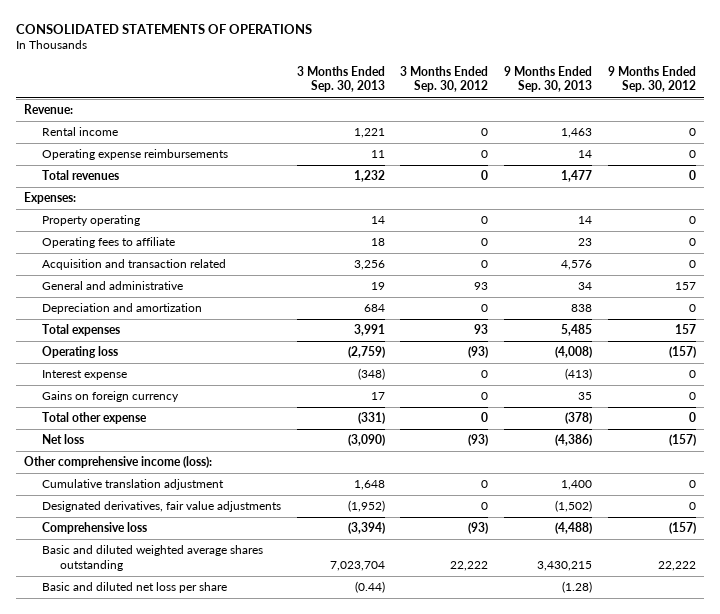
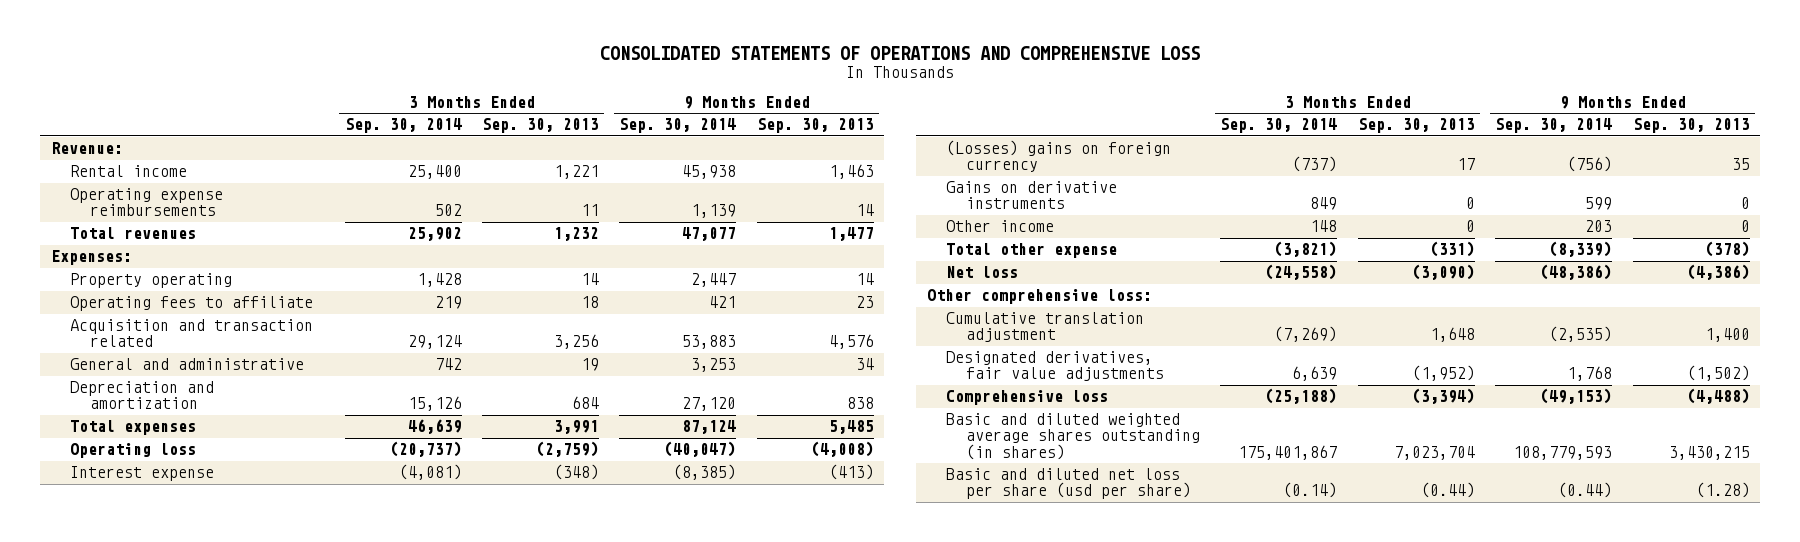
[15,23,312,34] CONSOLIDATED STATEMENTS OF OPERATIONS -> [600,46,1201,61] CONSOLIDATED STATEMENTS OF OPERATIONS AND COMPREHENSIVE LOSS
[400,66,489,93] 3 Months Ended Sep. 30, 2012 -> none
[607,66,696,93] 9 Months Ended Sep. 30, 2012 -> none
none -> [344,118,462,134] Sep. 30, 2014
none -> [619,118,737,134] Sep. 30, 2014
[41,391,179,403] Gains on foreign currency -> [946,140,1172,173] (Losses) gains on foreign currency
none -> [946,181,1118,210] Gains on derivative instruments
none -> [946,220,1055,233] Other income
[23,456,212,469] Other comprehensive income (loss): -> [926,289,1152,305] Other comprehensive loss:
[41,545,263,571] Basic and diluted weighted average shares outstanding -> [946,413,1200,460] Basic and diluted weighted average shares outstanding (in shares)
[41,582,227,594] Basic and diluted net loss per share -> [946,468,1191,500] Basic and diluted net loss per share (usd per share)

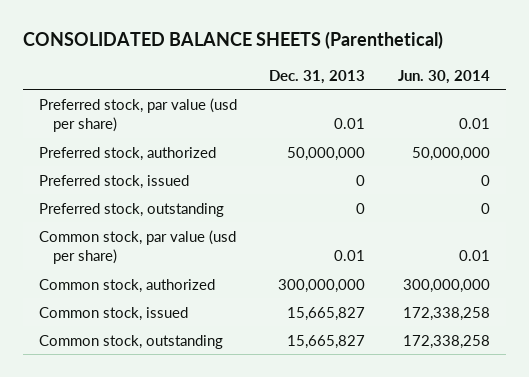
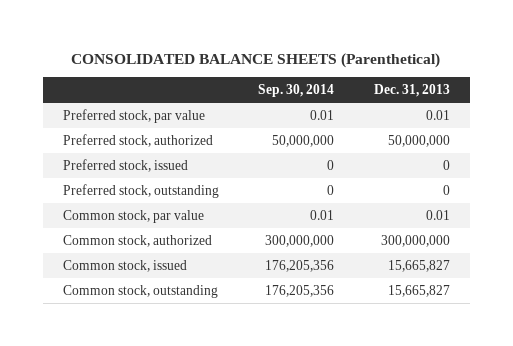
[397,69,490,84] Jun. 30, 2014 -> none
none -> [258,84,335,98] Sep. 30, 2014
[38,97,237,132] Preferred stock, par value (usd per share) -> [62,108,205,123] Preferred stock, par value
[38,229,236,264] Common stock, par value (usd per share) -> [62,209,204,223] Common stock, par value

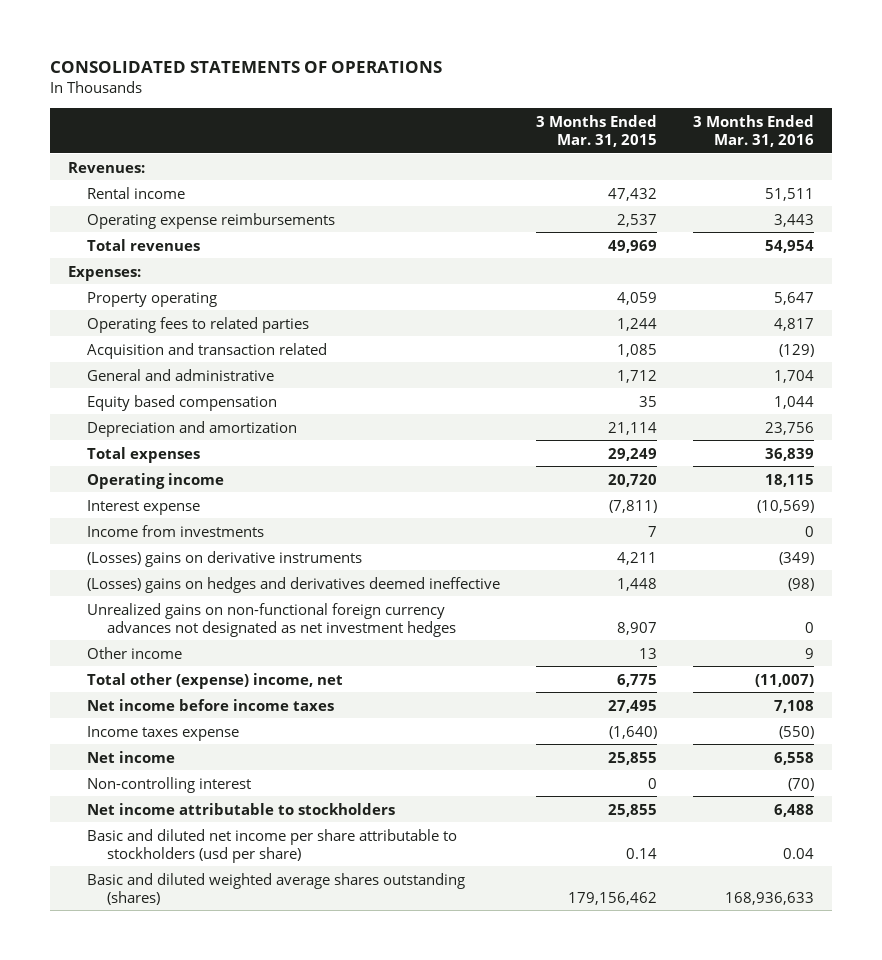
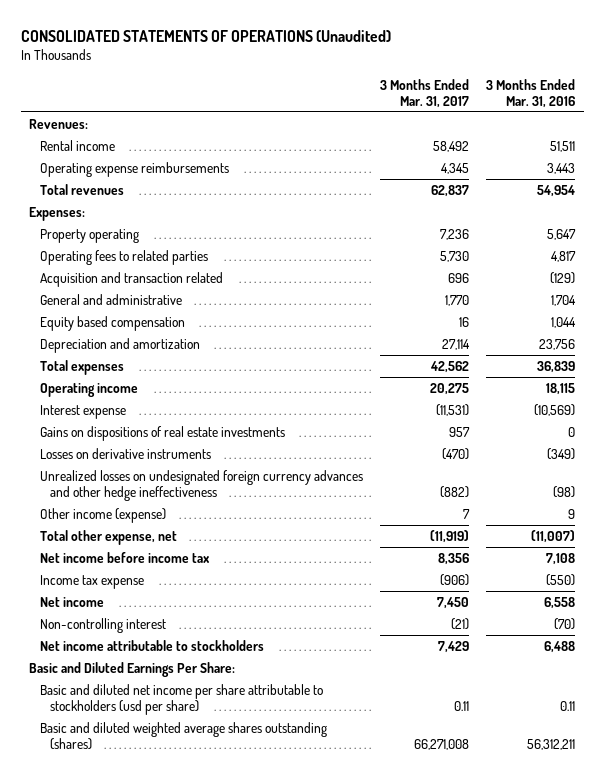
[49,60,442,73] CONSOLIDATED STATEMENTS OF OPERATIONS -> [20,29,391,42] CONSOLIDATED STATEMENTS OF OPERATIONS (Unaudited)
[536,114,658,147] 3 Months Ended Mar. 31, 2015 -> none
none -> [379,78,469,108] 3 Months Ended Mar. 31, 2017
[87,524,265,537] Income from investments -> none
[87,602,456,637] Unrealized gains on non-functional foreign currency advances not designated as net investment hedges -> none
none -> [39,425,285,441] Gains on dispositions of real estate investments
[87,550,363,567] (Losses) gains on derivative instruments -> [39,447,211,459] Losses on derivative instruments
[87,576,501,593] (Losses) gains on hedges and derivatives deemed ineffective -> [39,469,363,501] Unrealized losses on undesignated foreign currency advances and other hedge ineffectiveness
[87,646,183,659] Other income -> [39,507,166,523] Other income (expense)
[87,672,344,689] Total other (expense) income, net -> [39,529,177,545] Total other expense, net
[87,698,335,711] Net income before income taxes -> [39,551,210,563] Net income before income tax
[87,725,240,741] Income taxes expense -> [39,574,144,589] Income tax expense
none -> [29,661,236,677] Basic and Diluted Earnings Per Share:
[783,847,815,859] 0.04 -> [559,700,575,711] 0.11
[725,891,815,905] 168,936,633 -> [526,738,575,750] 56,312,211

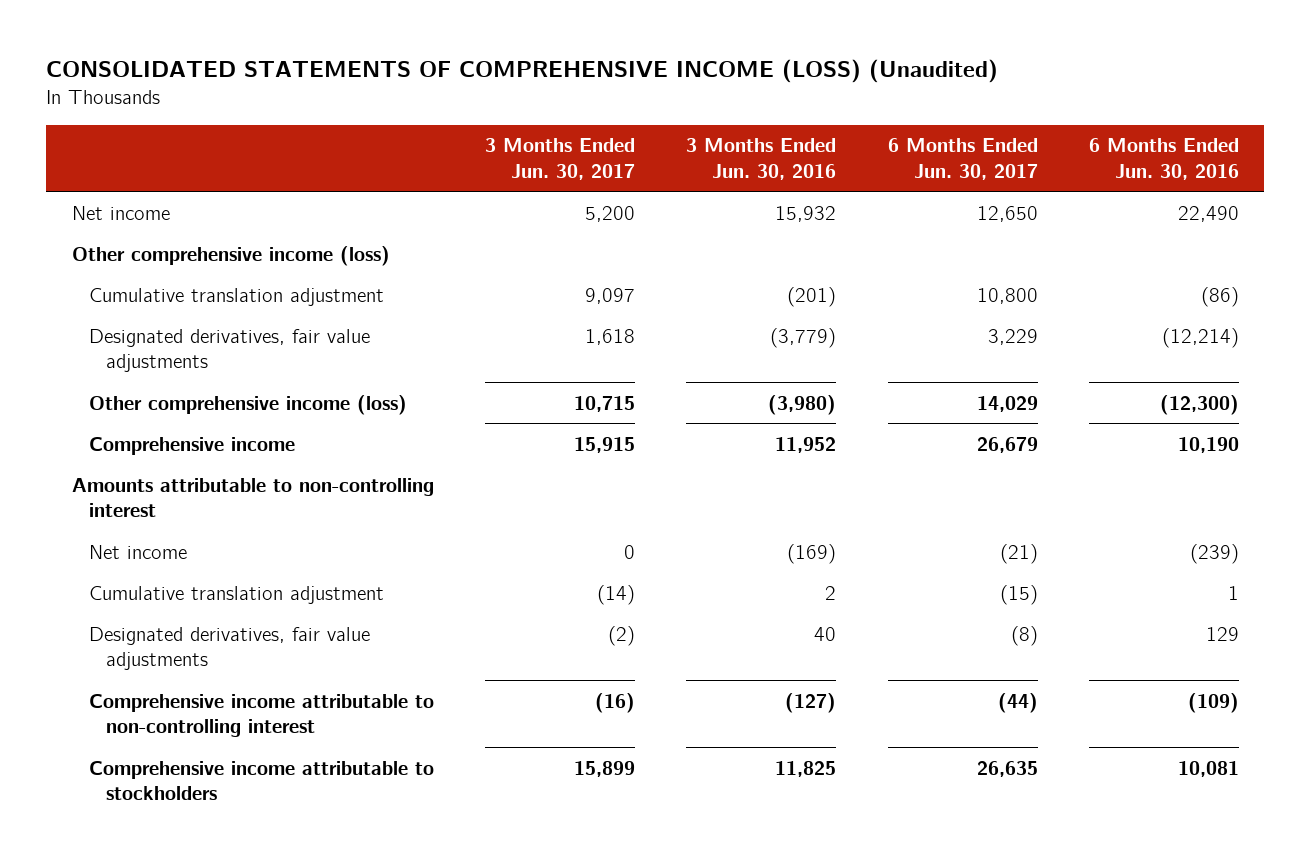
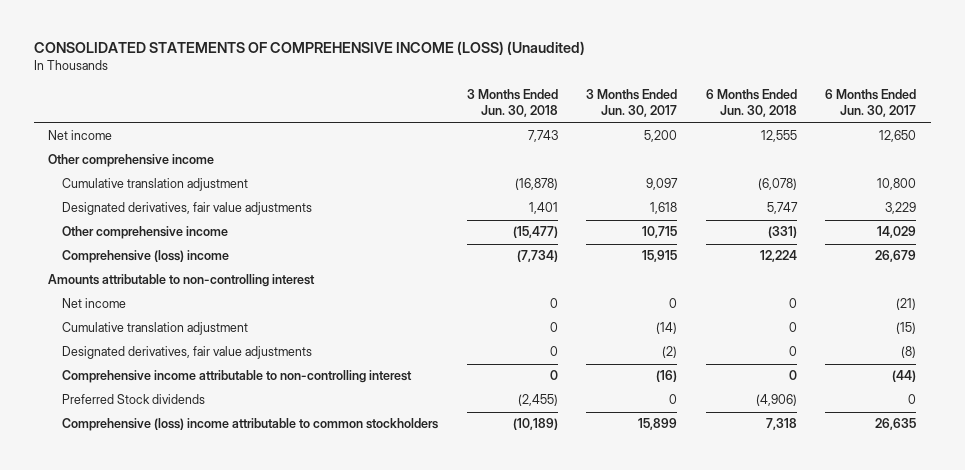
[686,138,837,180] 3 Months Ended Jun. 30, 2016 -> none
[1088,138,1239,180] 6 Months Ended Jun. 30, 2016 -> none
none -> [466,89,558,118] 3 Months Ended Jun. 30, 2018
none -> [705,89,797,118] 6 Months Ended Jun. 30, 2018
[71,245,390,266] Other comprehensive income (loss) -> [48,154,215,168] Other comprehensive income
[88,394,407,415] Other comprehensive income (loss) -> [62,226,229,240] Other comprehensive income
[88,436,295,455] Comprehensive income -> [62,250,230,264] Comprehensive (loss) income
none -> [62,394,206,405] Preferred Stock dividends
[88,760,434,801] Comprehensive income attributable to stockholders -> [62,418,439,432] Comprehensive (loss) income attributable to common stockholders

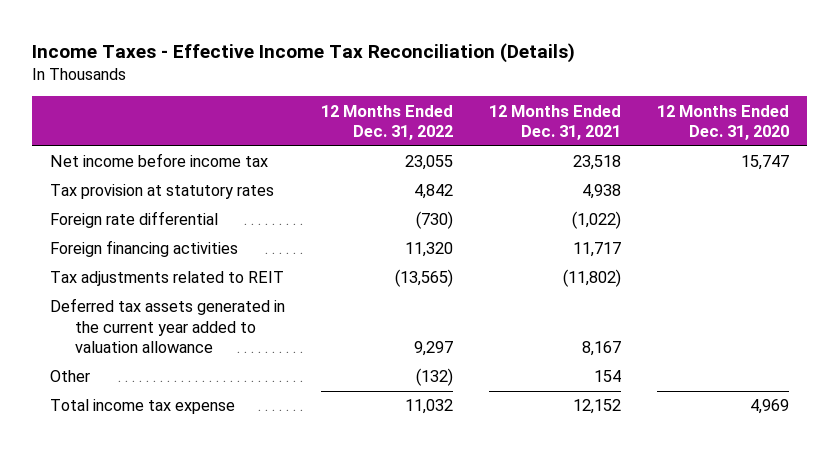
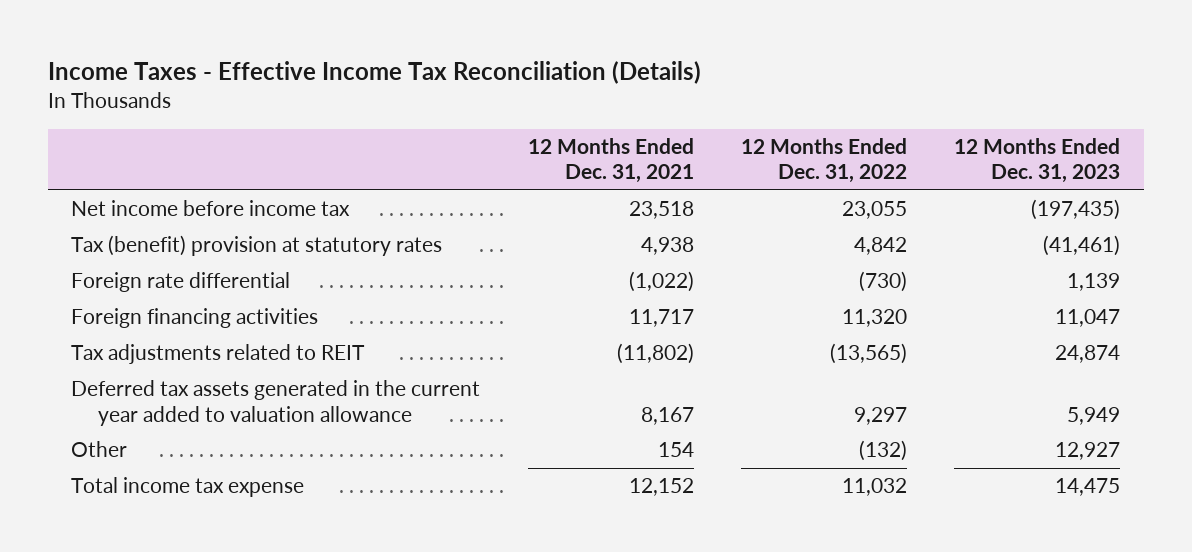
[657,104,790,141] 12 Months Ended Dec. 31, 2020 -> none
none -> [954,138,1121,184] 12 Months Ended Dec. 31, 2023
[50,184,275,200] Tax provision at statutory rates -> [71,235,443,257] Tax (benefit) provision at statutory rates

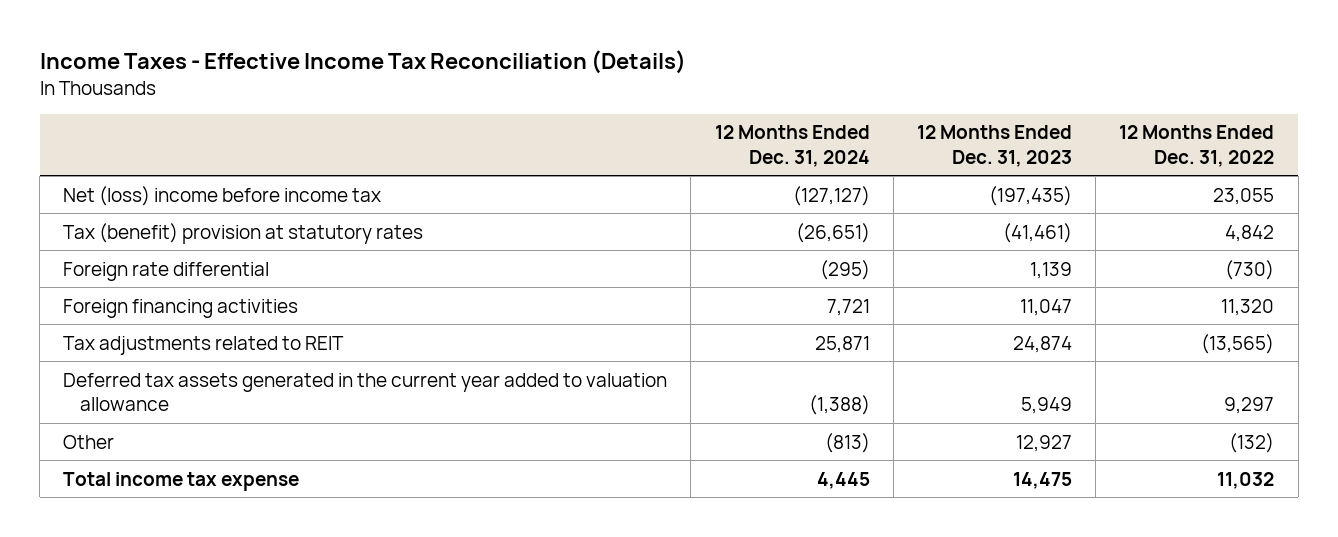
[527,138,694,184] 12 Months Ended Dec. 31, 2021 -> none
none -> [714,125,870,167] 12 Months Ended Dec. 31, 2024
[71,200,351,217] Net income before income tax -> [63,185,382,206] Net (loss) income before income tax

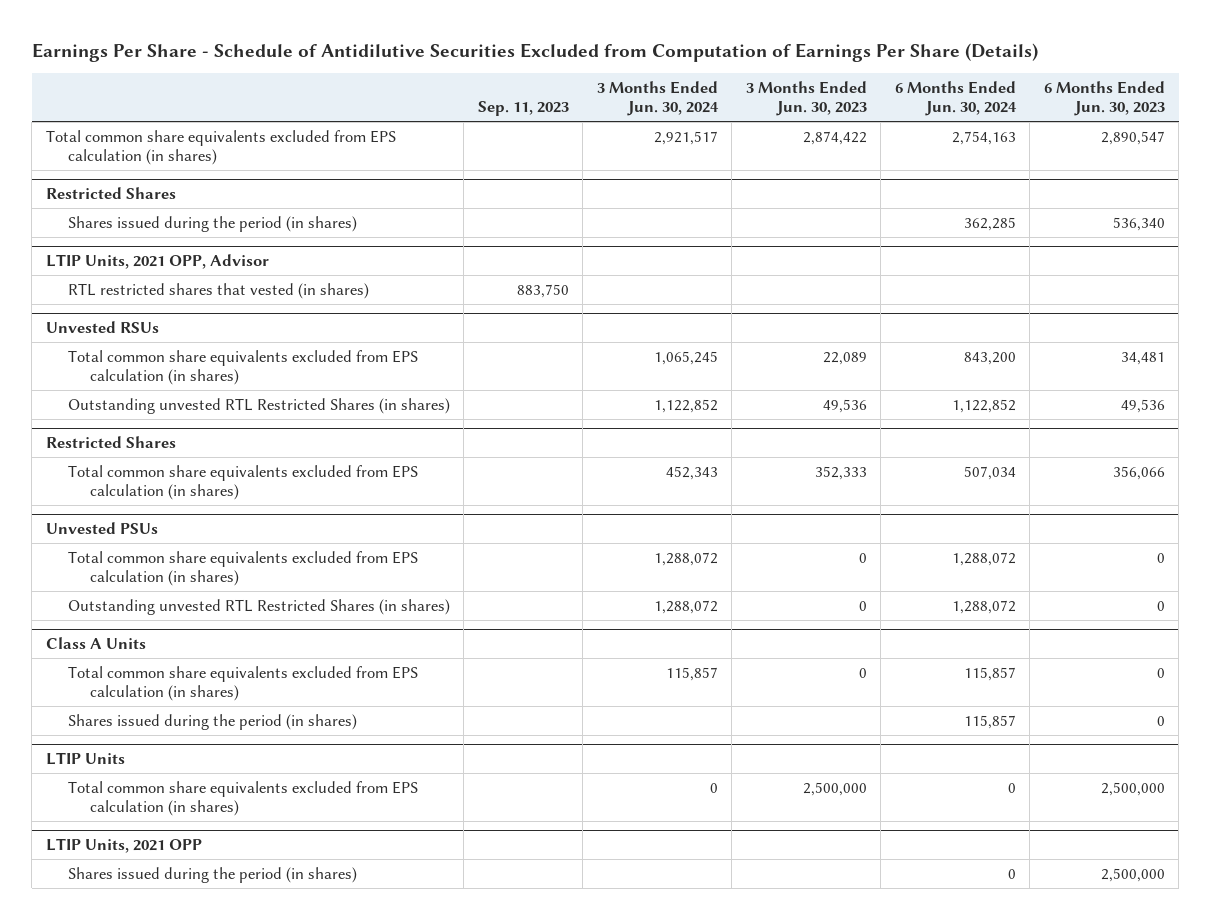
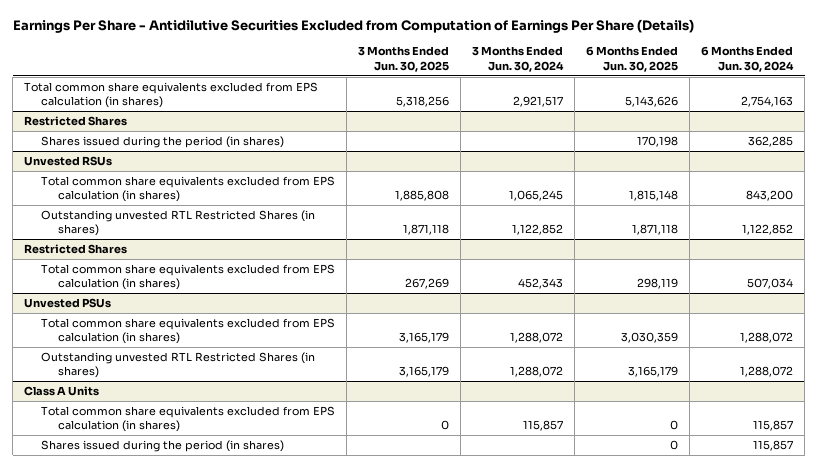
[31,43,1038,63] Earnings Per Share - Schedule of Antidilutive Securities Excluded from Computation of Earnings Per Share (Details) -> [12,19,694,34] Earnings Per Share - Antidilutive Securities Excluded from Computation of Earnings Per Share (Details)
[477,100,569,116] Sep. 11, 2023 -> none
[745,81,867,116] 3 Months Ended Jun. 30, 2023 -> none
[1043,81,1165,116] 6 Months Ended Jun. 30, 2023 -> none
none -> [358,46,450,72] 3 Months Ended Jun. 30, 2025
none -> [586,46,679,72] 6 Months Ended Jun. 30, 2025
[45,254,269,270] LTIP Units, 2021 OPP, Advisor -> none
[68,282,370,299] RTL restricted shares that vested (in shares) -> none
[45,752,125,766] LTIP Units -> none
[68,780,419,816] Total common share equivalents excluded from EPS calculation (in shares) -> none
[45,838,202,854] LTIP Units, 2021 OPP -> none
[68,866,358,883] Shares issued during the period (in shares) -> none

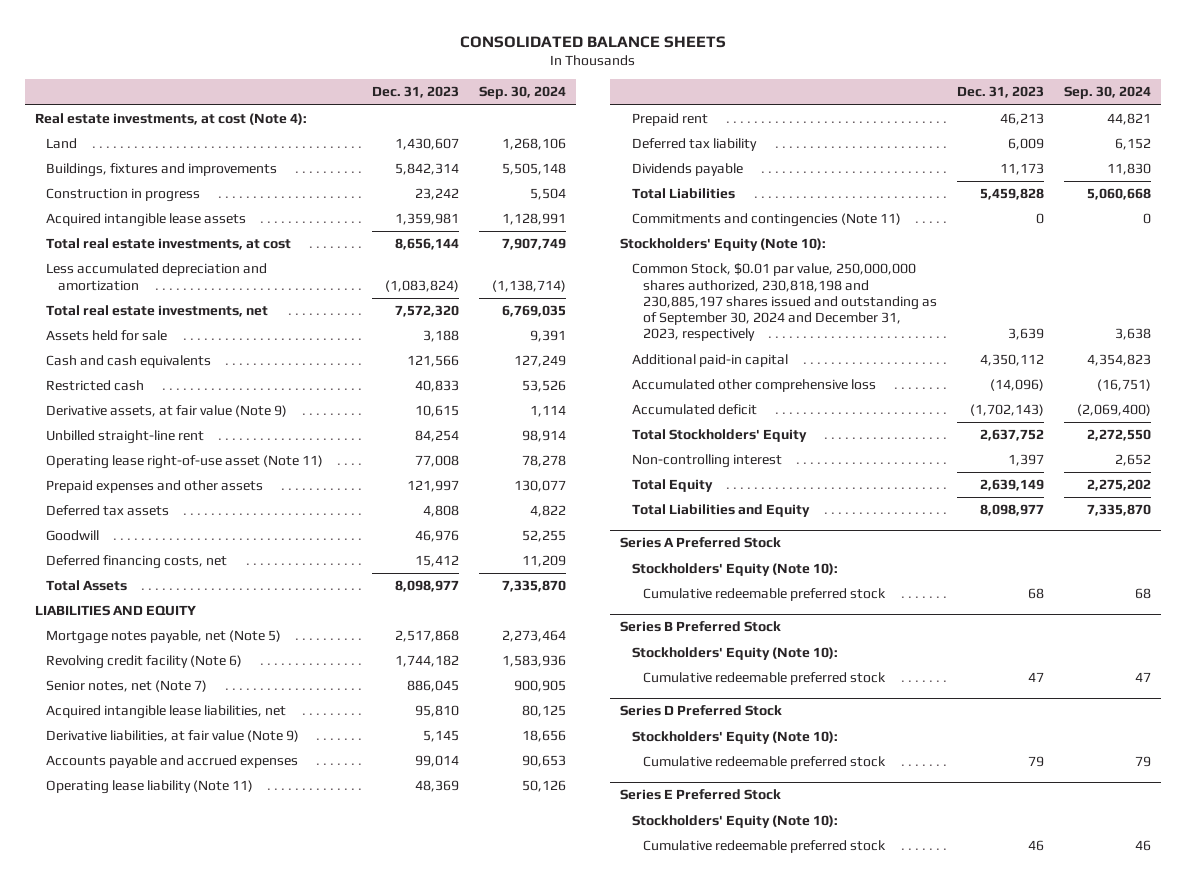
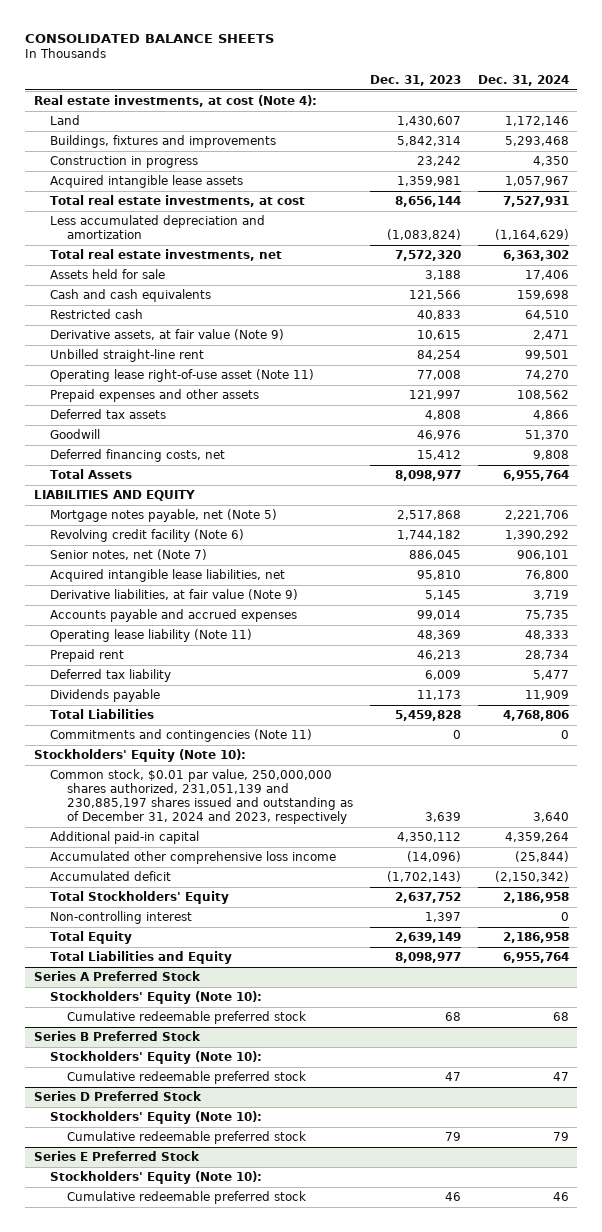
[478,86,566,100] Sep. 30, 2024 -> none
none -> [477,74,569,86] Dec. 31, 2024
[631,263,938,342] Common Stock, $0.01 par value, 250,000,000 shares authorized, 230,818,198 and 230,885,197 shares issued and outstanding as of September 30, 2024 and December 31, 2023, respectively -> [50,769,353,825] Common stock, $0.01 par value, 250,000,000 shares authorized, 231,051,139 and 230,885,197 shares issued and outstanding as of December 31, 2024 and 2023, respectively
[631,379,876,393] Accumulated other comprehensive loss -> [50,851,337,865] Accumulated other comprehensive loss income

